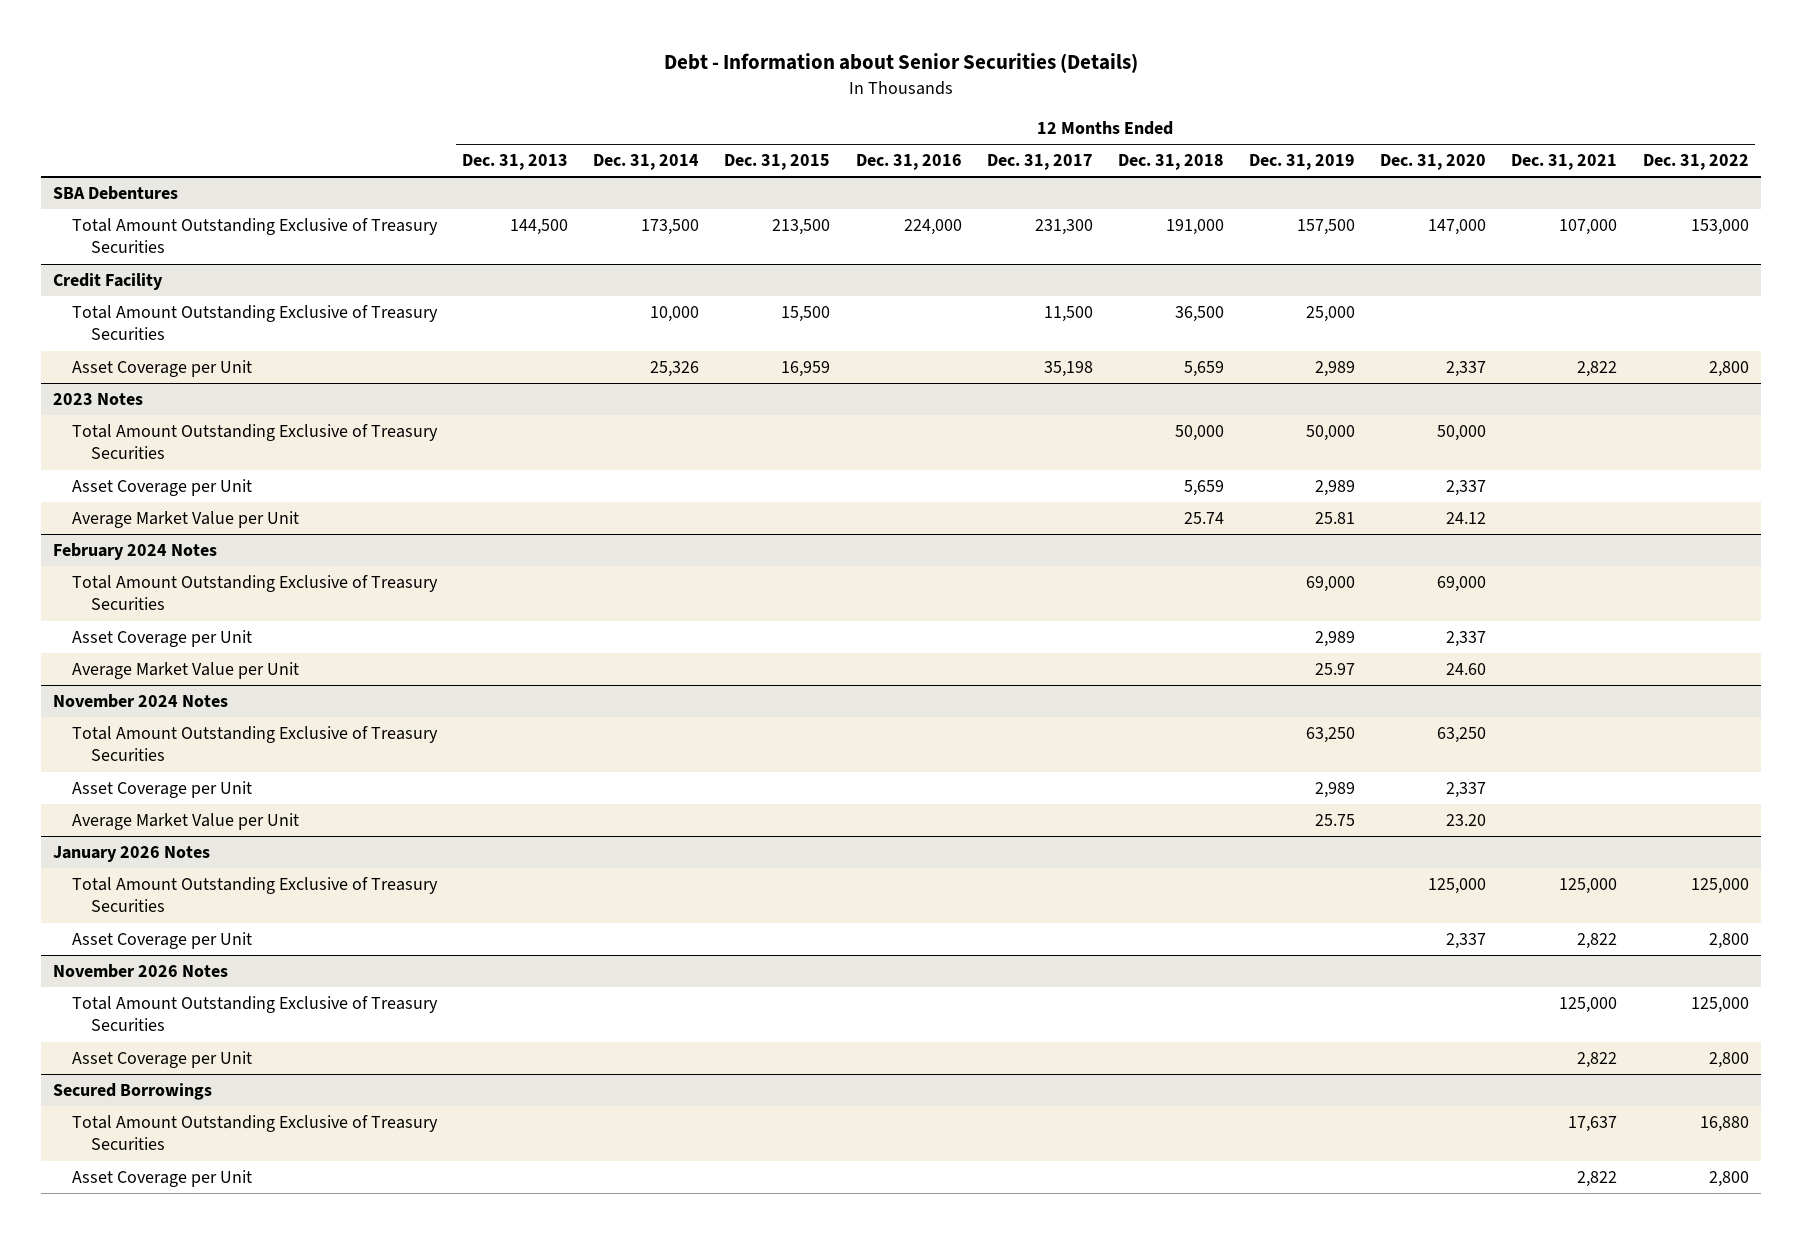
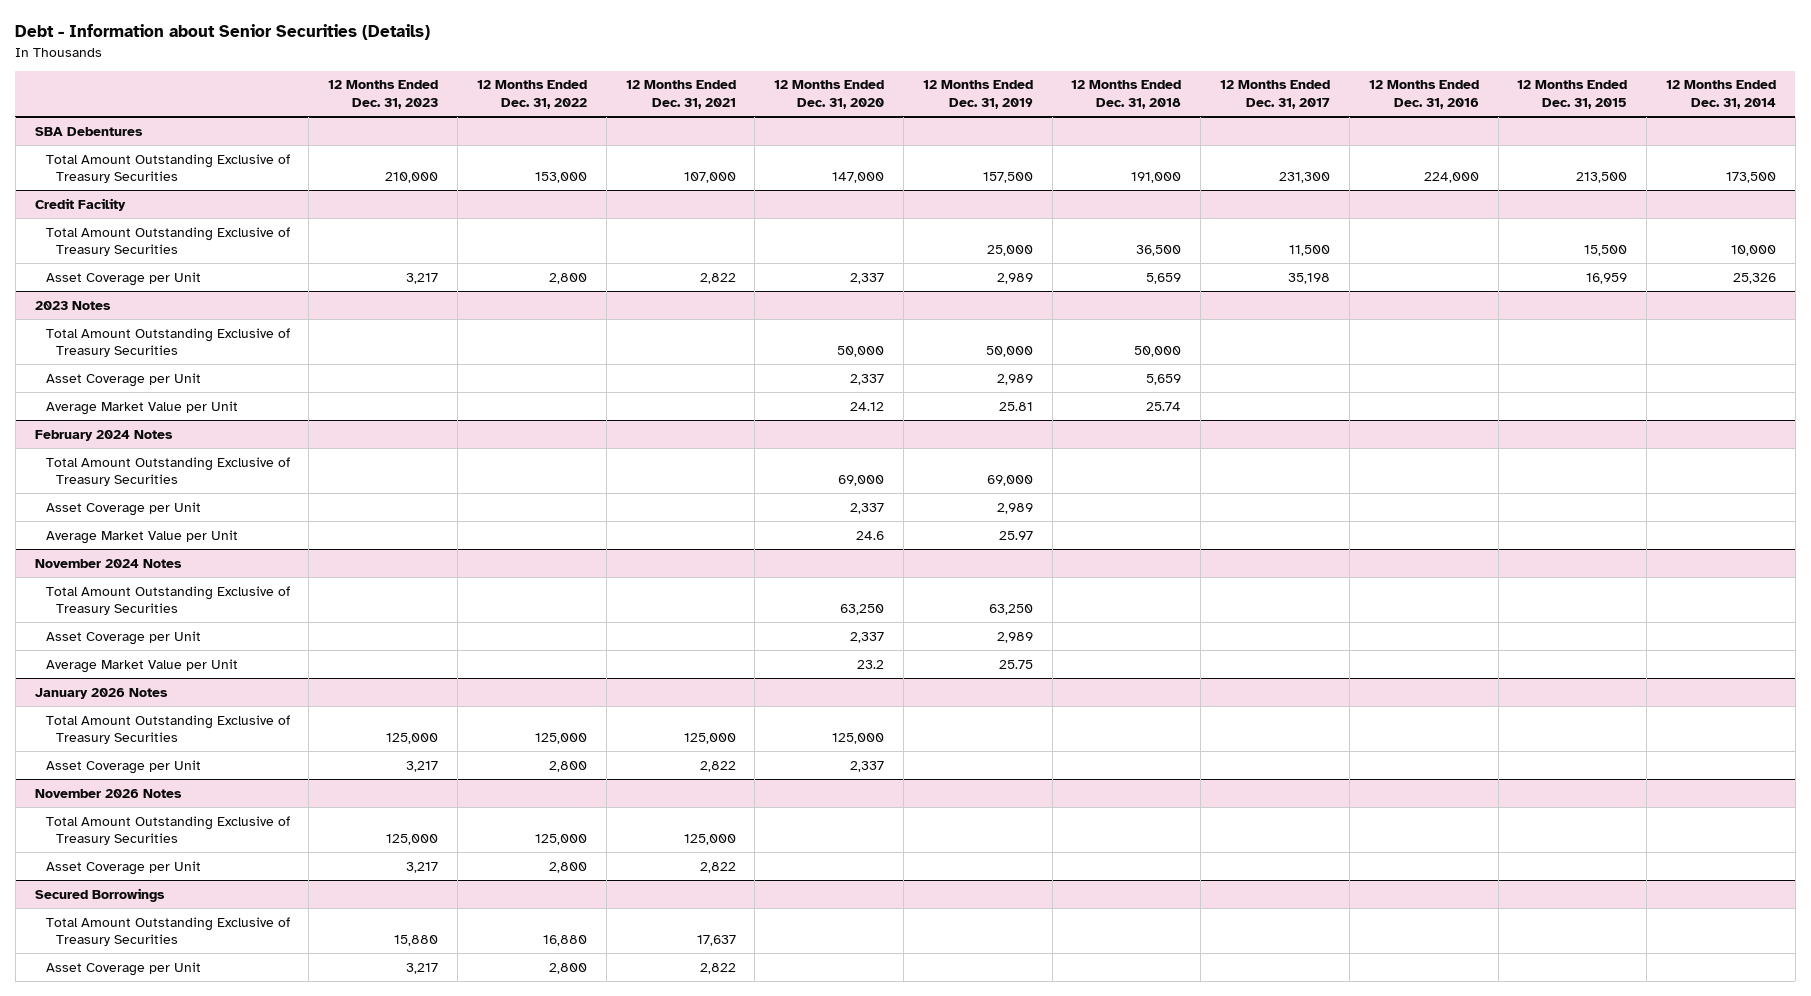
[462,154,569,171] Dec. 31, 2013 -> none
none -> [328,80,439,109] 12 Months Ended Dec. 31, 2023
[1446,663,1487,676] 24.60 -> [856,530,885,540] 24.6
[1446,814,1487,827] 23.20 -> [857,659,885,669] 23.2

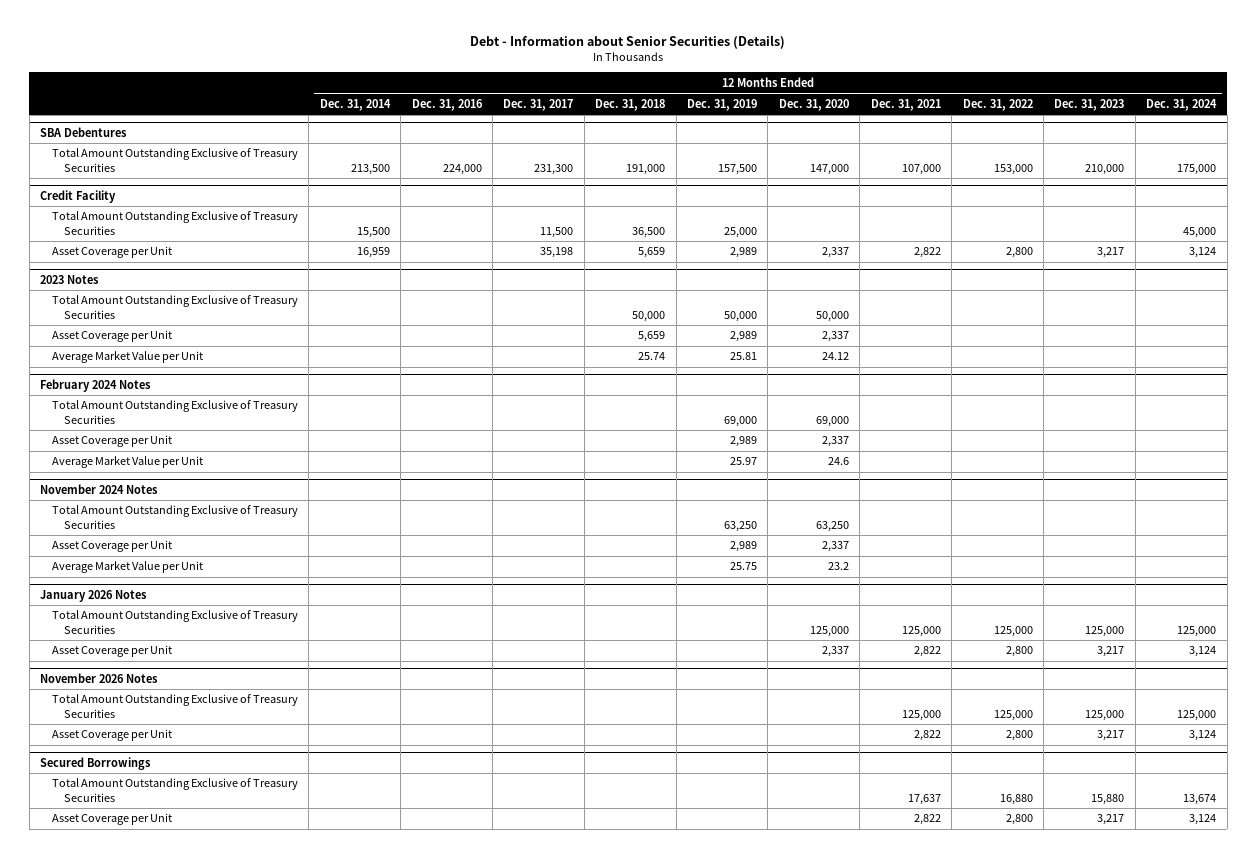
[1517,80,1628,109] 12 Months Ended Dec. 31, 2015 -> none
none -> [1146,98,1218,111] Dec. 31, 2024
[1726,172,1777,184] 173,500 -> [350,163,390,175] 213,500
[1731,245,1777,257] 10,000 -> [356,226,390,238] 15,500
[1733,272,1777,284] 25,326 -> [356,247,390,259] 16,959

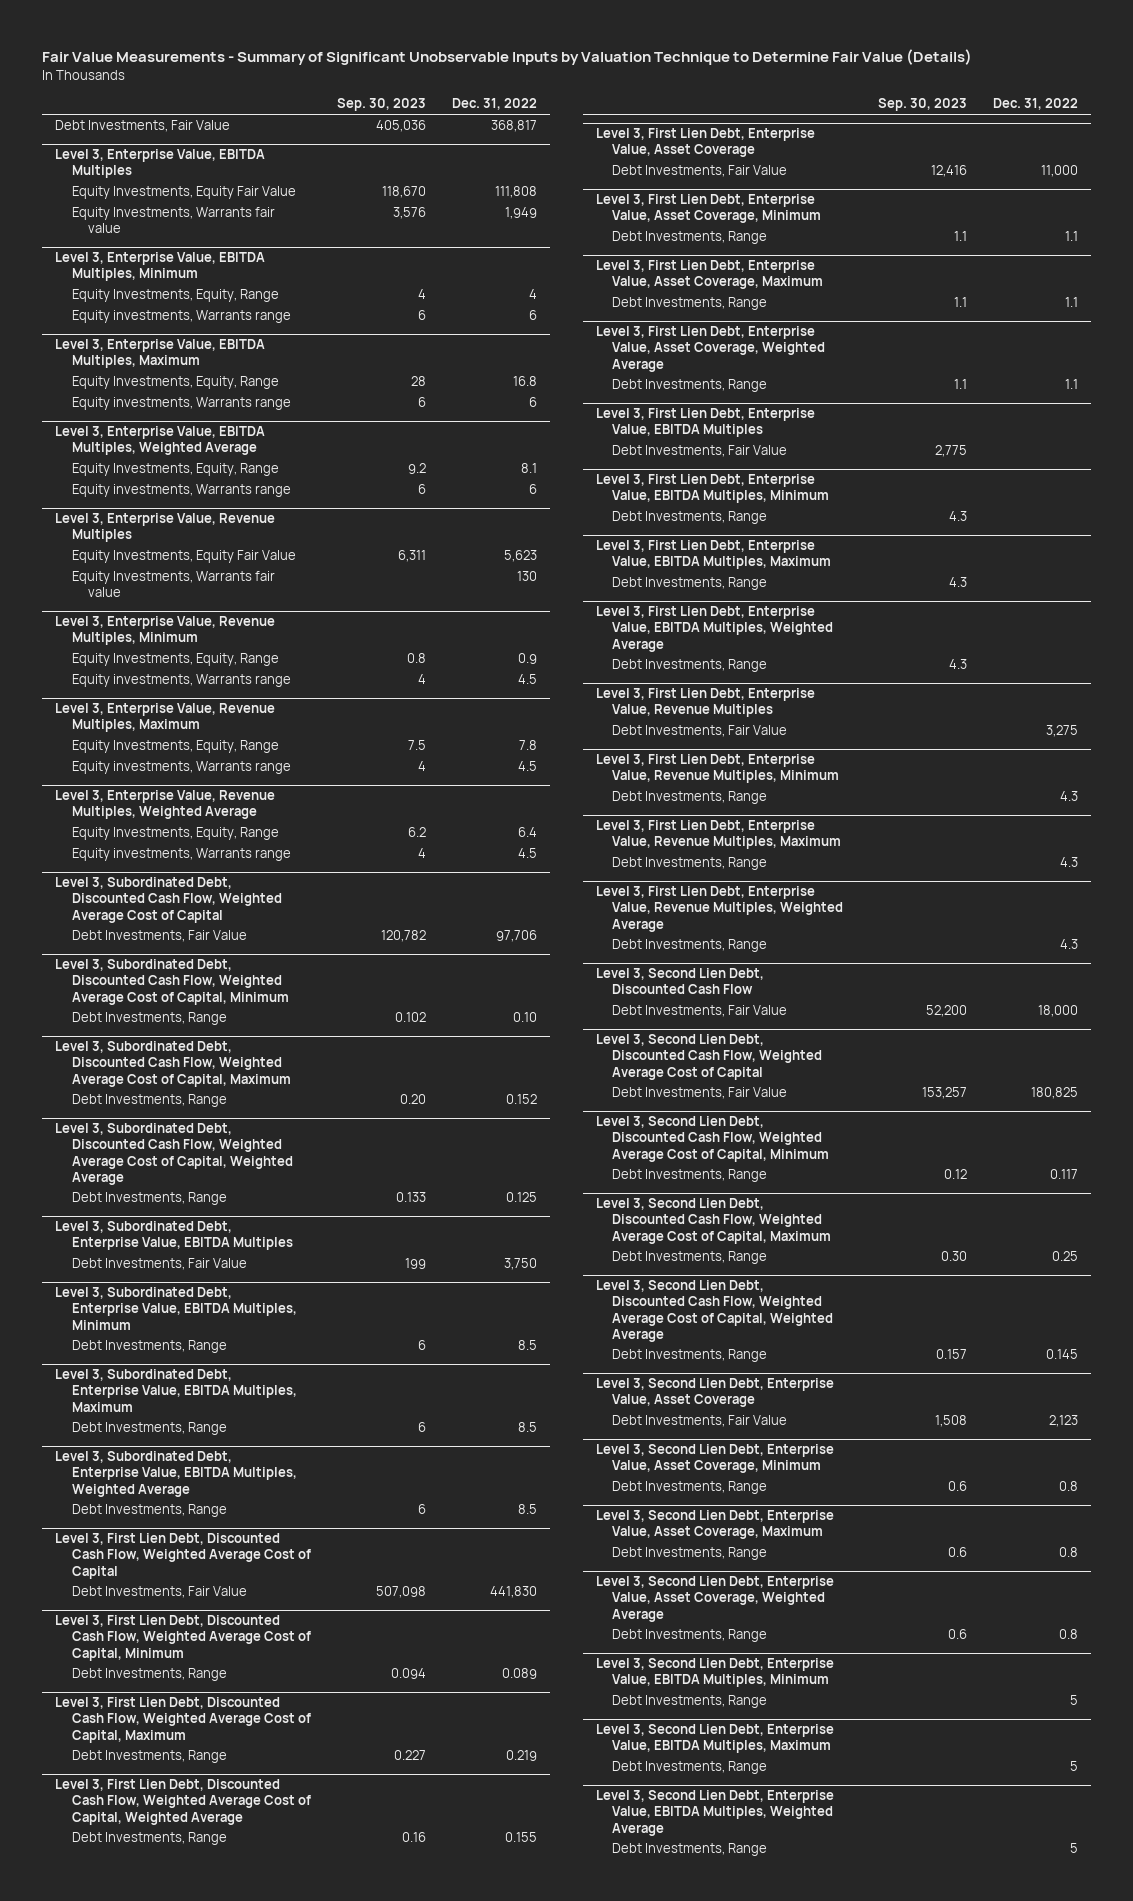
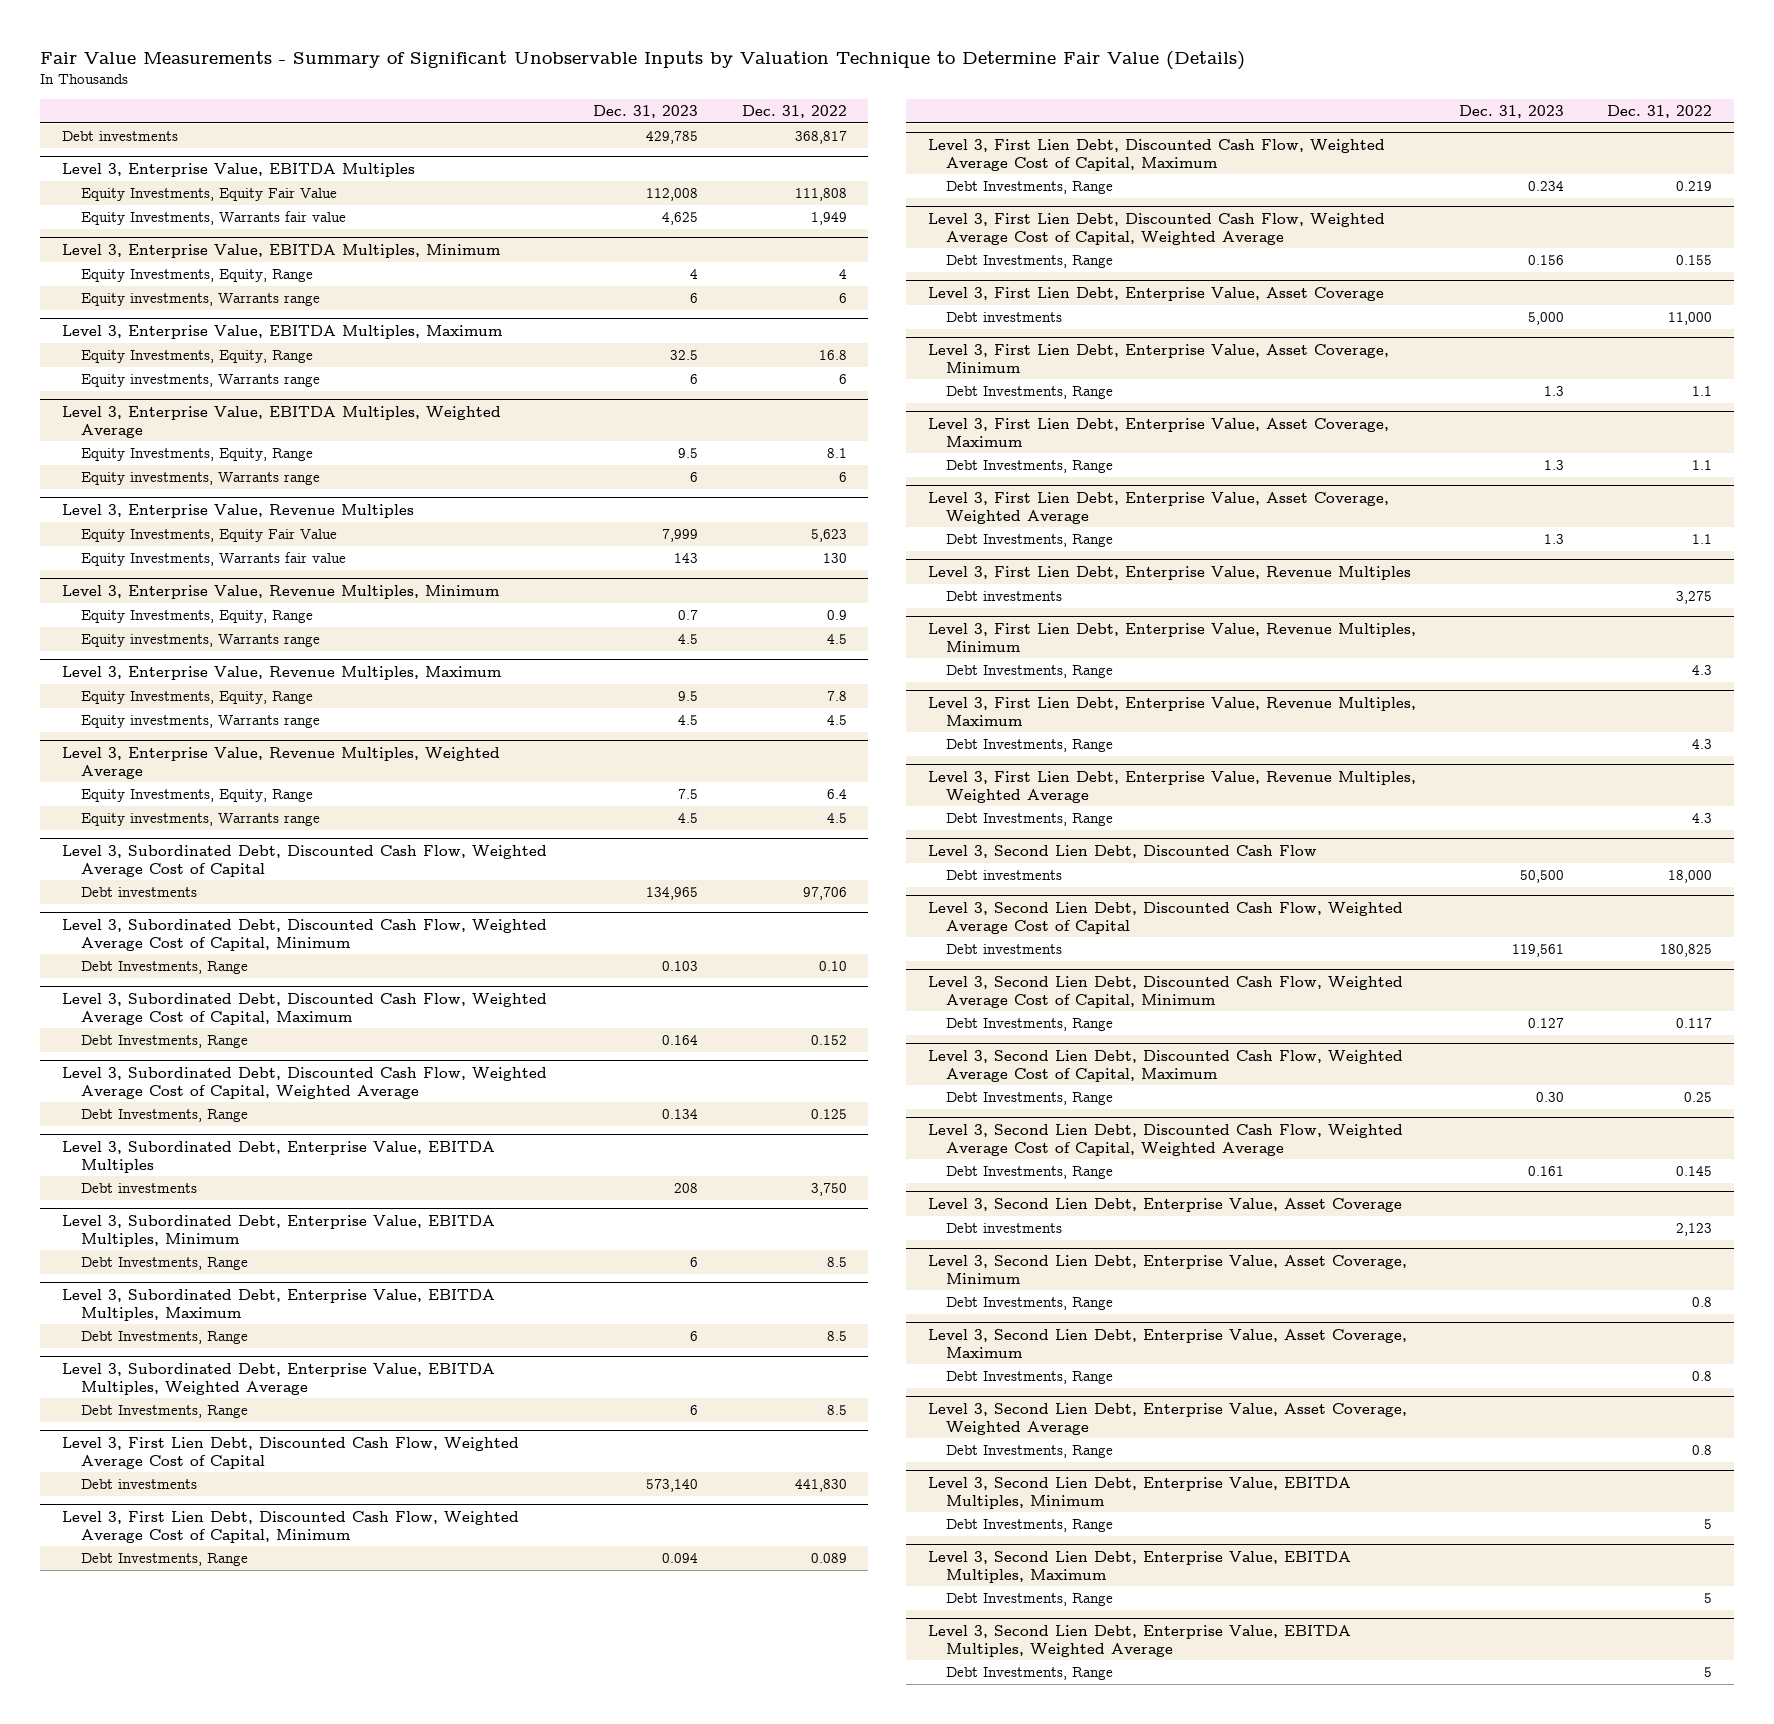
[336,98,426,112] Sep. 30, 2023 -> none
none -> [593,105,699,119] Dec. 31, 2023
[55,120,231,133] Debt Investments, Fair Value -> [61,131,178,142] Debt investments
[71,930,247,943] Debt Investments, Fair Value -> [80,887,197,898] Debt investments
[71,1258,247,1271] Debt Investments, Fair Value -> [80,1183,197,1194] Debt investments
[71,1586,247,1599] Debt Investments, Fair Value -> [80,1479,197,1490] Debt investments
[612,165,788,178] Debt Investments, Fair Value -> [946,312,1063,323] Debt investments
[596,408,816,438] Level 3, First Lien Debt, Enterprise Value, EBITDA Multiples -> none
[612,445,788,458] Debt Investments, Fair Value -> none
[596,474,830,504] Level 3, First Lien Debt, Enterprise Value, EBITDA Multiples, Minimum -> none
[612,511,768,525] Debt Investments, Range -> none
[596,540,832,570] Level 3, First Lien Debt, Enterprise Value, EBITDA Multiples, Maximum -> none
[612,577,768,591] Debt Investments, Range -> none
[596,606,834,652] Level 3, First Lien Debt, Enterprise Value, EBITDA Multiples, Weighted Average -> none
[612,659,768,673] Debt Investments, Range -> none
[612,725,788,738] Debt Investments, Fair Value -> [946,591,1063,602] Debt investments
[612,1005,788,1018] Debt Investments, Fair Value -> [946,870,1063,881] Debt investments
[612,1087,788,1100] Debt Investments, Fair Value -> [946,944,1063,955] Debt investments
[612,1415,788,1428] Debt Investments, Fair Value -> [946,1223,1063,1234] Debt investments

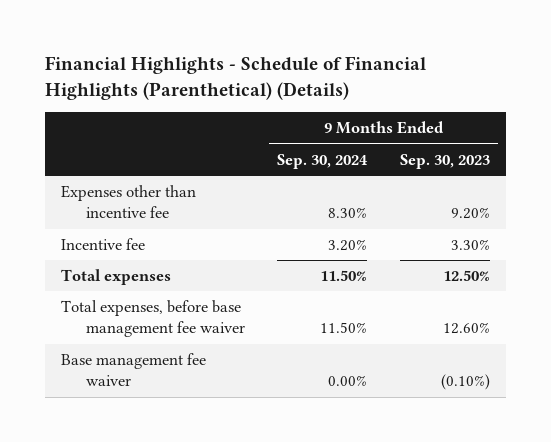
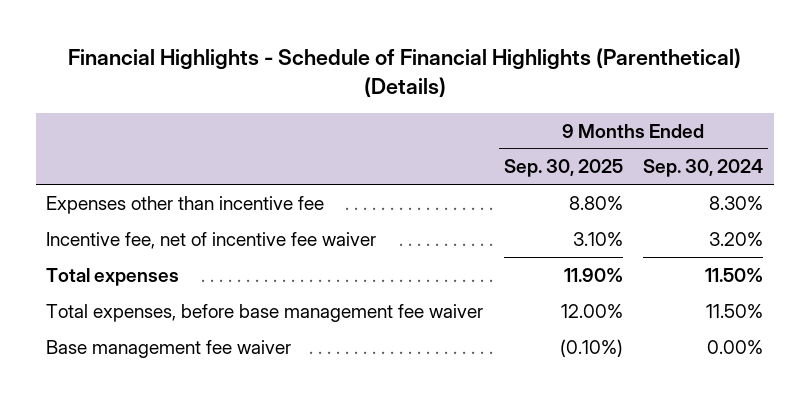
[399,153,490,169] Sep. 30, 2023 -> none
none -> [503,159,623,178] Sep. 30, 2025
[60,238,145,251] Incentive fee -> [46,231,377,249] Incentive fee, net of incentive fee waiver

